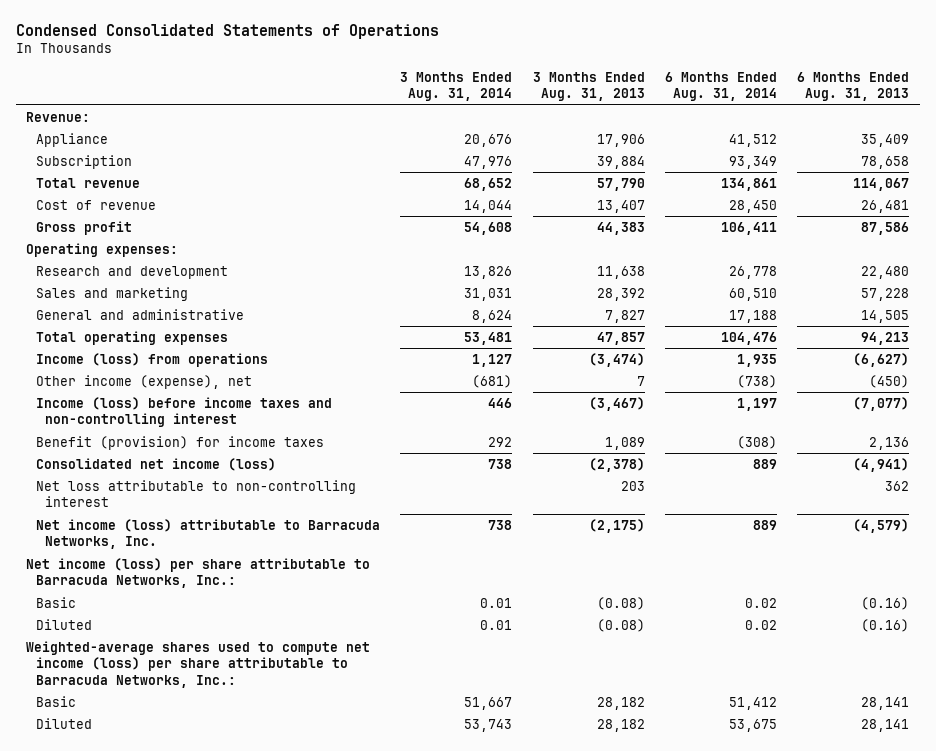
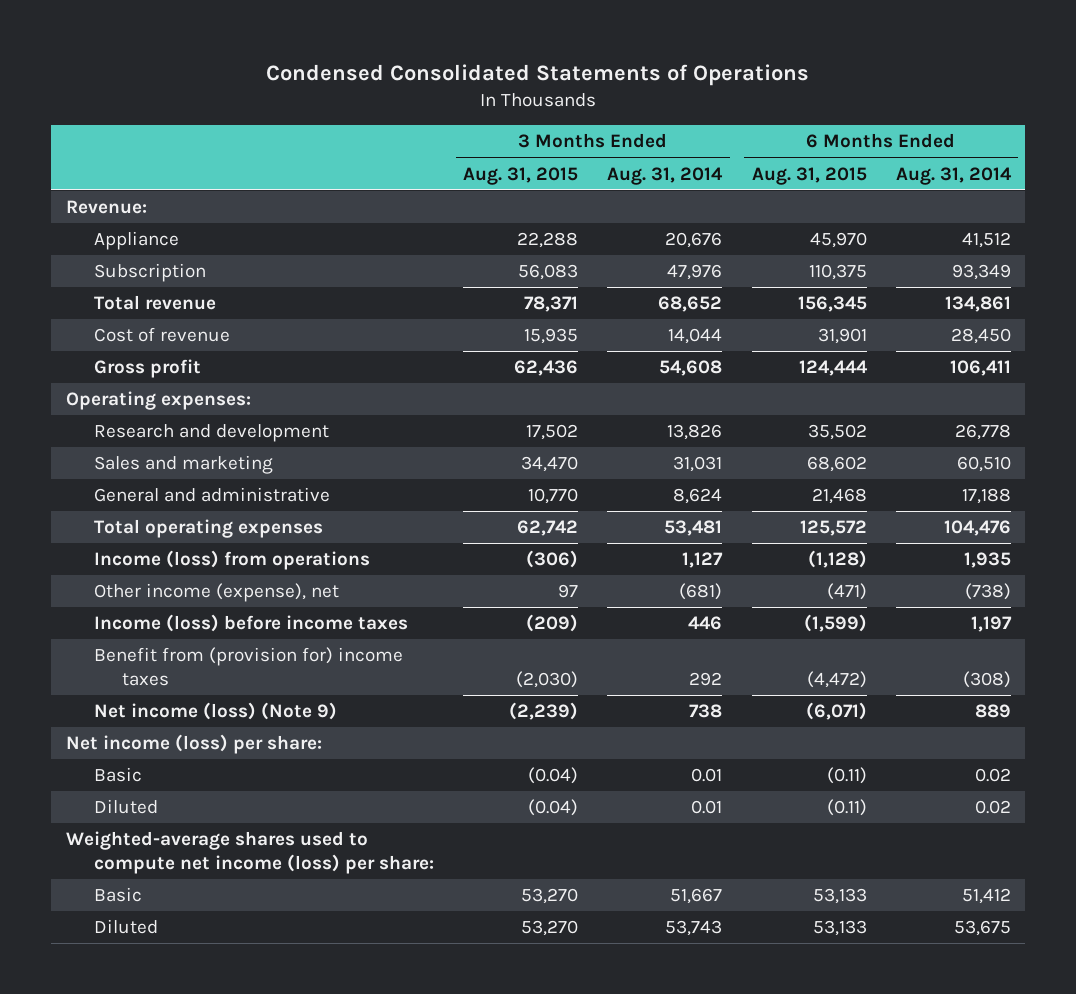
[532,71,645,102] 3 Months Ended Aug. 31, 2013 -> none
[797,71,910,102] 6 Months Ended Aug. 31, 2013 -> none
none -> [463,166,579,185] Aug. 31, 2015
none -> [751,166,867,185] Aug. 31, 2015
[35,457,276,471] Consolidated net income (loss) -> none
[35,479,356,508] Net loss attributable to non-controlling interest -> none
[35,396,332,428] Income (loss) before income taxes and non-controlling interest -> [93,614,408,633] Income (loss) before income taxes
[35,435,324,450] Benefit (provision) for income taxes -> [93,647,403,687] Benefit from (provision for) income taxes
[35,518,380,550] Net income (loss) attributable to Barracuda Networks, Inc. -> [93,702,337,721] Net income (loss) (Note 9)
[26,557,371,589] Net income (loss) per share attributable to Barracuda Networks, Inc.: -> [65,734,322,755] Net income (loss) per share:
[26,640,371,688] Weighted-average shares used to compute net income (loss) per share attributable to Barracuda Networks, Inc.: -> [65,831,434,875] Weighted-average shares used to compute net income (loss) per share:

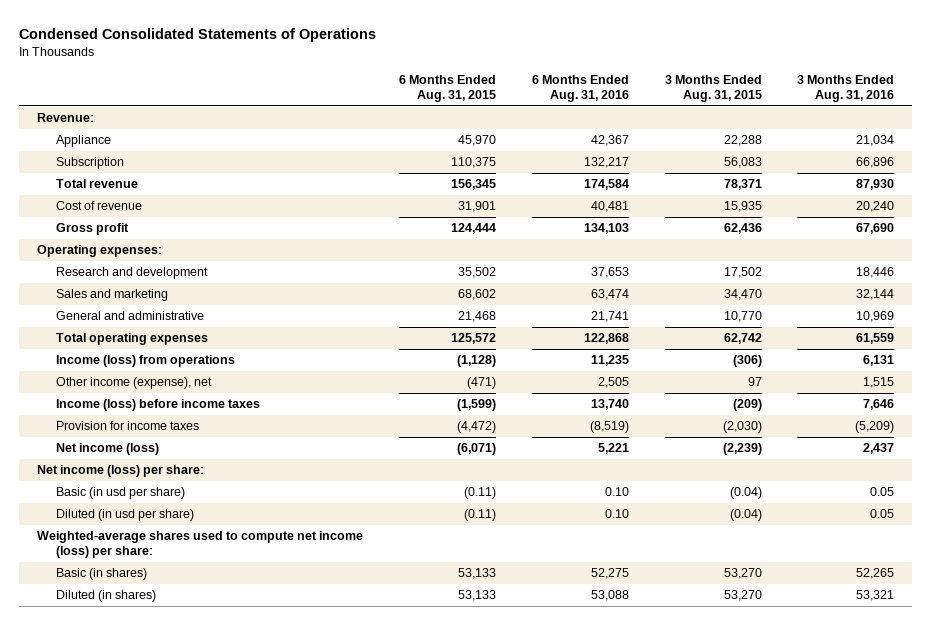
[607,166,724,185] Aug. 31, 2014 -> none
[895,166,1012,185] Aug. 31, 2014 -> none
none -> [531,74,629,103] 6 Months Ended Aug. 31, 2016
none -> [797,74,895,103] 3 Months Ended Aug. 31, 2016
[93,647,403,687] Benefit from (provision for) income taxes -> [56,421,200,431] Provision for income taxes
[93,702,337,721] Net income (loss) (Note 9) -> [56,443,160,456] Net income (loss)
[93,767,142,783] Basic -> [56,487,186,500] Basic (in usd per share)
[93,799,158,815] Diluted -> [56,509,195,522] Diluted (in usd per share)
[93,887,142,903] Basic -> [56,568,148,581] Basic (in shares)
[93,919,158,935] Diluted -> [56,590,157,603] Diluted (in shares)

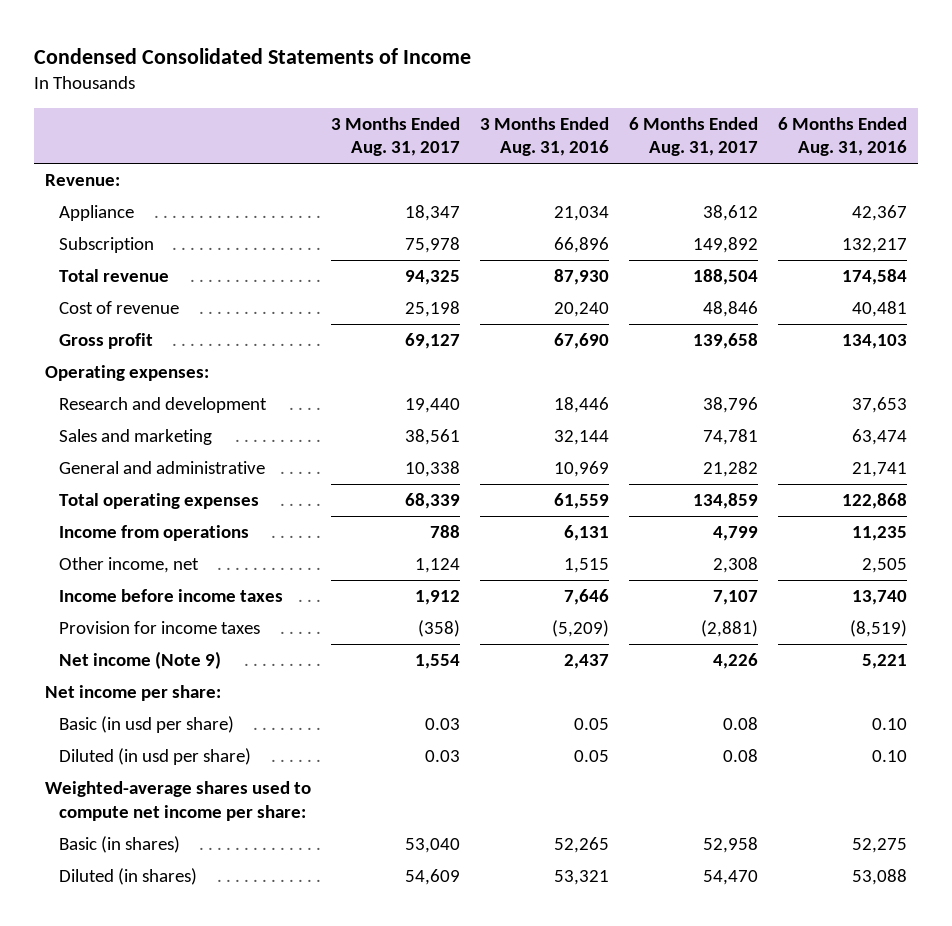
[19,27,377,42] Condensed Consolidated Statements of Operations -> [34,47,472,64] Condensed Consolidated Statements of Income
[399,74,497,103] 6 Months Ended Aug. 31, 2015 -> none
[664,74,762,103] 3 Months Ended Aug. 31, 2015 -> none
none -> [330,117,460,157] 3 Months Ended Aug. 31, 2017
none -> [629,117,759,157] 6 Months Ended Aug. 31, 2017
[56,355,236,368] Income (loss) from operations -> [59,525,250,542] Income from operations
[56,377,213,390] Other income (expense), net -> [59,557,200,574] Other income, net
[56,399,261,412] Income (loss) before income taxes -> [59,589,284,603] Income before income taxes
[56,443,160,456] Net income (loss) -> [59,651,222,670] Net income (Note 9)
[37,465,205,478] Net income (loss) per share: -> [44,685,221,702] Net income per share:
[37,531,364,559] Weighted-average shares used to compute net income (loss) per share: -> [44,781,311,821] Weighted-average shares used to compute net income per share:

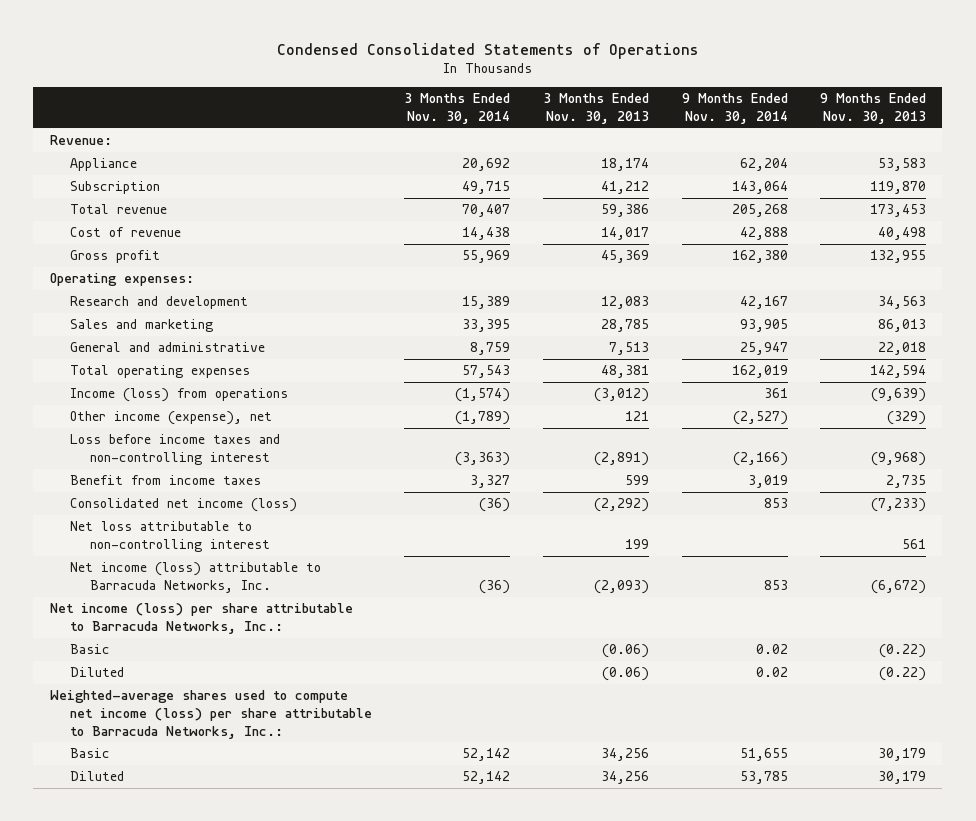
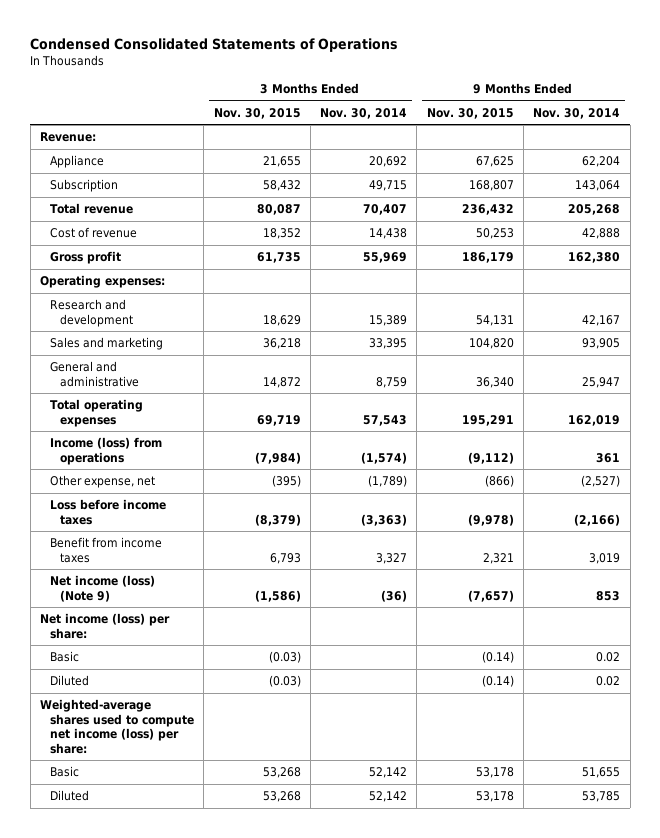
[542,93,649,125] 3 Months Ended Nov. 30, 2013 -> none
[820,93,927,125] 9 Months Ended Nov. 30, 2013 -> none
none -> [213,107,301,119] Nov. 30, 2015
none -> [426,107,514,119] Nov. 30, 2015
[69,411,272,426] Other income (expense), net -> [49,475,155,489] Other expense, net
[69,434,280,465] Loss before income taxes and non-controlling interest -> [49,499,166,525] Loss before income taxes
[69,498,297,513] Consolidated net income (loss) -> none
[69,521,270,552] Net loss attributable to non-controlling interest -> none
[69,562,321,593] Net income (loss) attributable to Barracuda Networks, Inc. -> [49,575,155,602] Net income (loss) (Note 9)
[49,603,353,634] Net income (loss) per share attributable to Barracuda Networks, Inc.: -> [40,613,171,639] Net income (loss) per share:
[49,690,372,739] Weighted-average shares used to compute net income (loss) per share attributable to Barracuda Networks, Inc.: -> [40,699,194,755] Weighted-average shares used to compute net income (loss) per share:

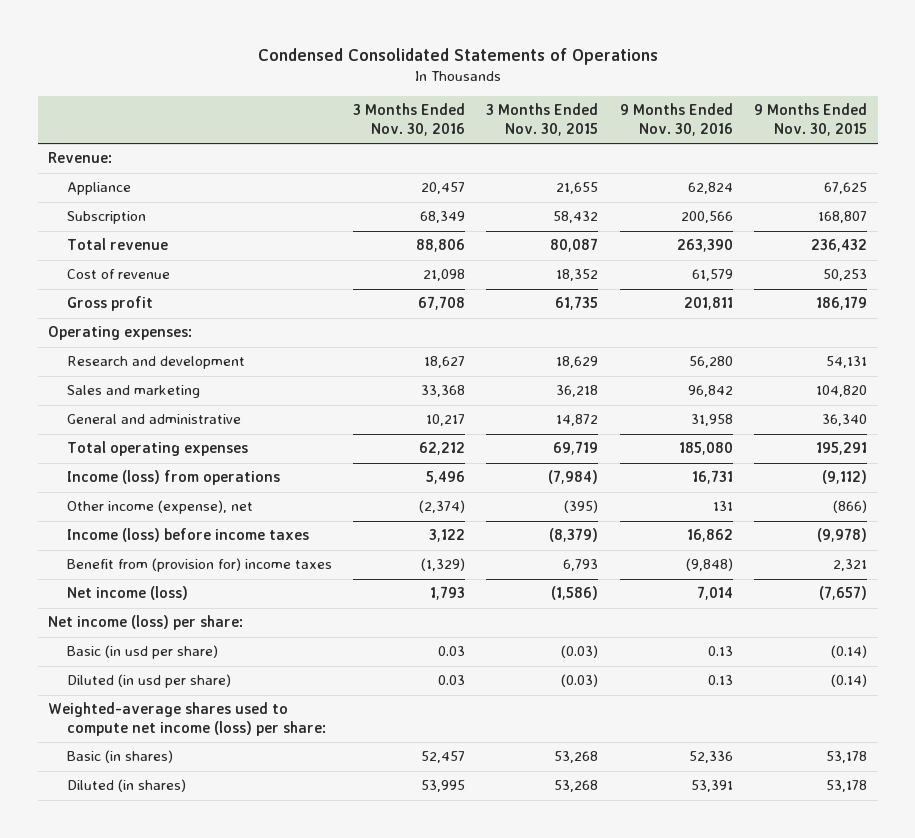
[320,107,408,119] Nov. 30, 2014 -> none
[533,107,621,119] Nov. 30, 2014 -> none
none -> [353,103,466,136] 3 Months Ended Nov. 30, 2016
none -> [619,103,733,136] 9 Months Ended Nov. 30, 2016
[49,475,155,489] Other expense, net -> [66,500,253,515] Other income (expense), net
[49,499,166,525] Loss before income taxes -> [66,528,309,543] Income (loss) before income taxes
[49,537,162,563] Benefit from income taxes -> [66,558,332,573] Benefit from (provision for) income taxes
[49,575,155,602] Net income (loss) (Note 9) -> [66,586,188,601] Net income (loss)
[49,651,79,663] Basic -> [66,645,218,660] Basic (in usd per share)
[49,675,89,687] Diluted -> [66,674,231,689] Diluted (in usd per share)
[49,766,79,778] Basic -> [66,750,173,764] Basic (in shares)
[49,790,89,802] Diluted -> [66,779,186,793] Diluted (in shares)

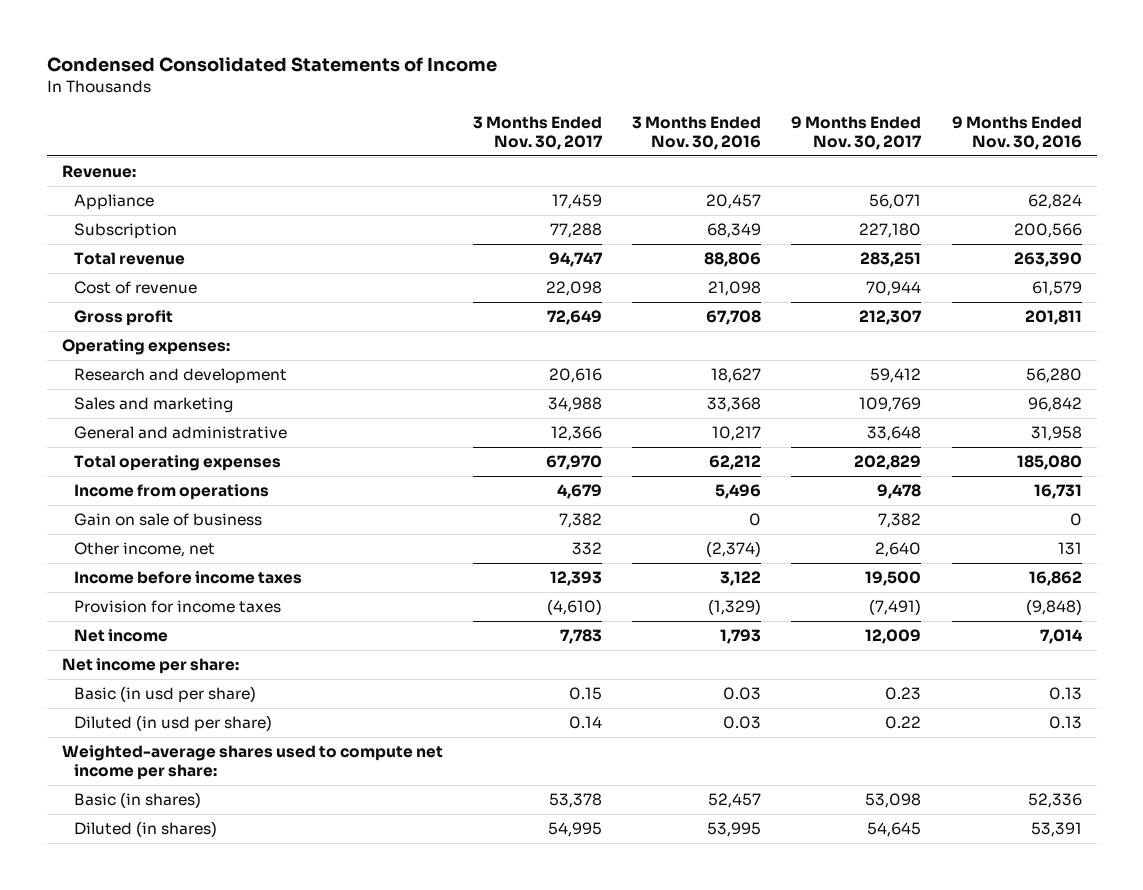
[257,47,658,65] Condensed Consolidated Statements of Operations -> [46,56,497,72] Condensed Consolidated Statements of Income
[486,103,599,136] 3 Months Ended Nov. 30, 2015 -> none
[754,103,868,136] 9 Months Ended Nov. 30, 2015 -> none
none -> [473,115,604,150] 3 Months Ended Nov. 30, 2017
none -> [791,115,923,150] 9 Months Ended Nov. 30, 2017
[66,470,280,486] Income (loss) from operations -> [73,484,269,501] Income from operations
none -> [73,513,262,527] Gain on sale of business
[66,500,253,515] Other income (expense), net -> [73,542,215,558] Other income, net
[66,528,309,543] Income (loss) before income taxes -> [73,571,302,585] Income before income taxes
[66,558,332,573] Benefit from (provision for) income taxes -> [73,600,281,614] Provision for income taxes
[66,586,188,601] Net income (loss) -> [73,629,168,643] Net income
[48,615,244,631] Net income (loss) per share: -> [61,658,239,675] Net income per share:
[48,702,326,737] Weighted-average shares used to compute net income (loss) per share: -> [61,745,443,781] Weighted-average shares used to compute net income per share:

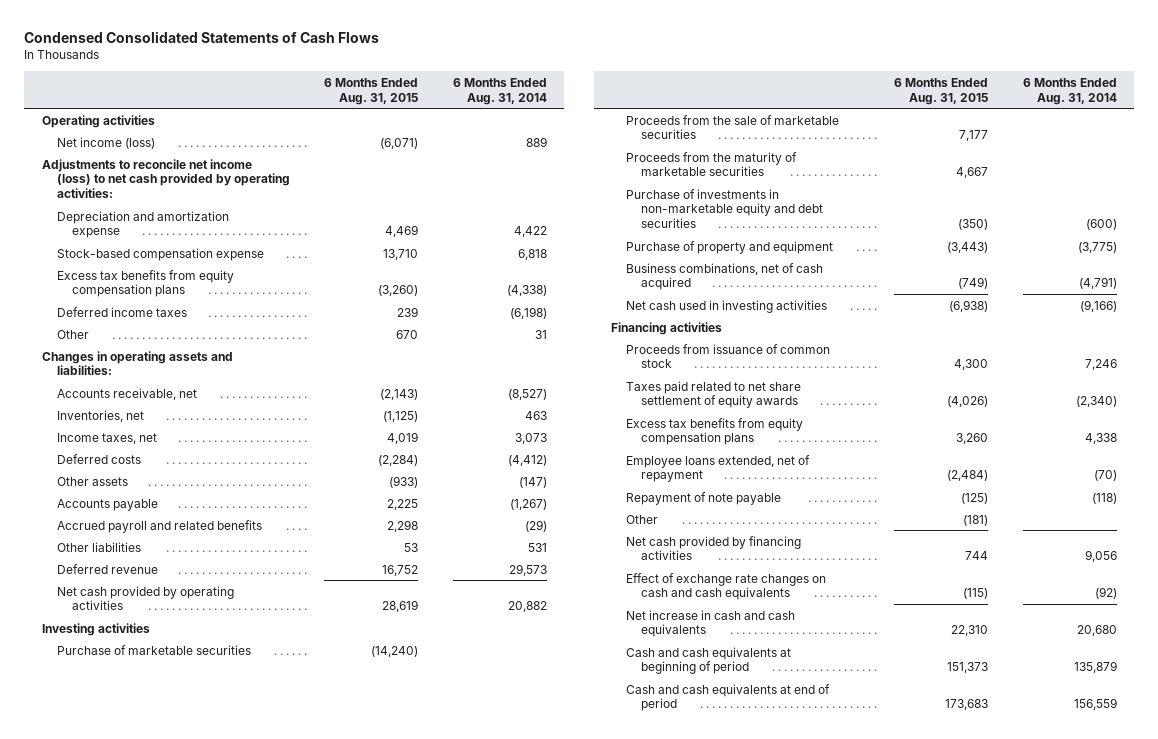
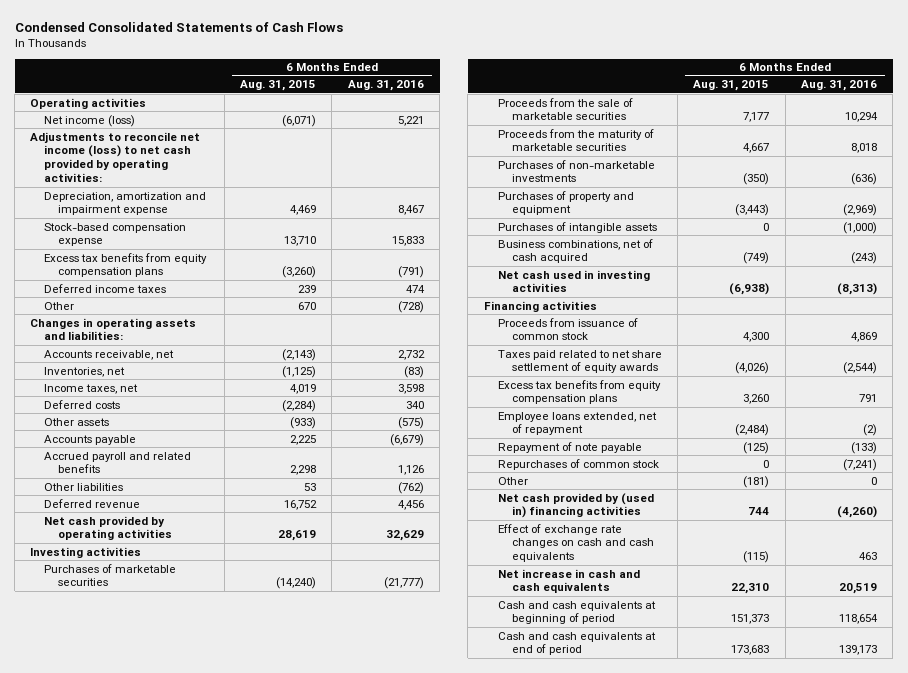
[452,77,547,105] 6 Months Ended Aug. 31, 2014 -> none
none -> [347,80,424,92] Aug. 31, 2016
[56,210,229,239] Depreciation and amortization expense -> [44,191,207,216] Depreciation, amortization and impairment expense
[56,644,251,655] Purchase of marketable securities -> [44,563,177,587] Purchases of marketable securities
[626,188,824,229] Purchase of investments in non-marketable equity and debt securities -> [497,159,655,183] Purchases of non-marketable investments
[626,240,834,254] Purchase of property and equipment -> [497,190,634,216] Purchases of property and equipment
none -> [497,221,657,233] Purchases of intangible assets
none -> [497,458,659,470] Repurchases of common stock
[626,535,802,561] Net cash provided by financing activities -> [497,492,654,519] Net cash provided by (used in) financing activities

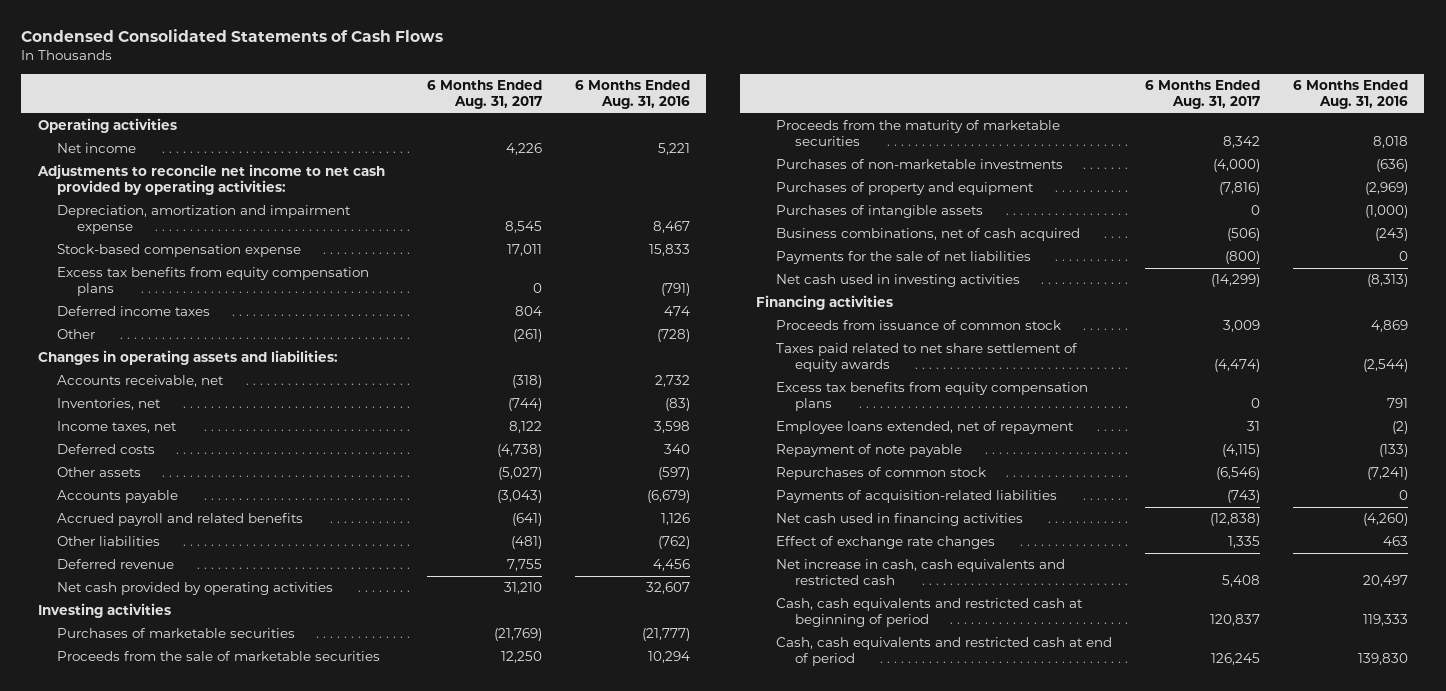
[240,80,317,92] Aug. 31, 2015 -> none
none -> [426,79,542,110] 6 Months Ended Aug. 31, 2017
[44,114,136,127] Net income (loss) -> [57,143,137,154] Net income
[30,131,201,183] Adjustments to reconcile net income (loss) to net cash provided by operating activities: -> [36,164,385,196] Adjustments to reconcile net income to net cash provided by operating activities:
[397,416,424,429] (575) -> [657,467,690,481] (597)
[385,530,424,542] 32,629 -> [645,582,690,595] 32,607
none -> [775,251,1031,265] Payments for the sale of net liabilities
[497,476,528,485] Other -> none
none -> [775,490,1057,504] Payments of acquisition-related liabilities
[497,492,654,519] Net cash provided by (used in) financing activities -> [775,513,1023,527] Net cash used in financing activities
[497,523,654,563] Effect of exchange rate changes on cash and cash equivalents -> [775,536,995,550] Effect of exchange rate changes
[497,568,640,594] Net increase in cash and cash equivalents -> [775,559,1065,586] Net increase in cash, cash equivalents and restricted cash
[839,583,878,595] 20,519 -> [1362,575,1408,588] 20,497
[497,600,656,625] Cash and cash equivalents at beginning of period -> [775,598,1083,628] Cash, cash equivalents and restricted cash at beginning of period
[839,614,879,625] 118,654 -> [1362,614,1408,627] 119,333
[497,631,656,656] Cash and cash equivalents at end of period -> [775,637,1112,667] Cash, cash equivalents and restricted cash at end of period
[839,645,878,656] 139,173 -> [1357,653,1408,666] 139,830

